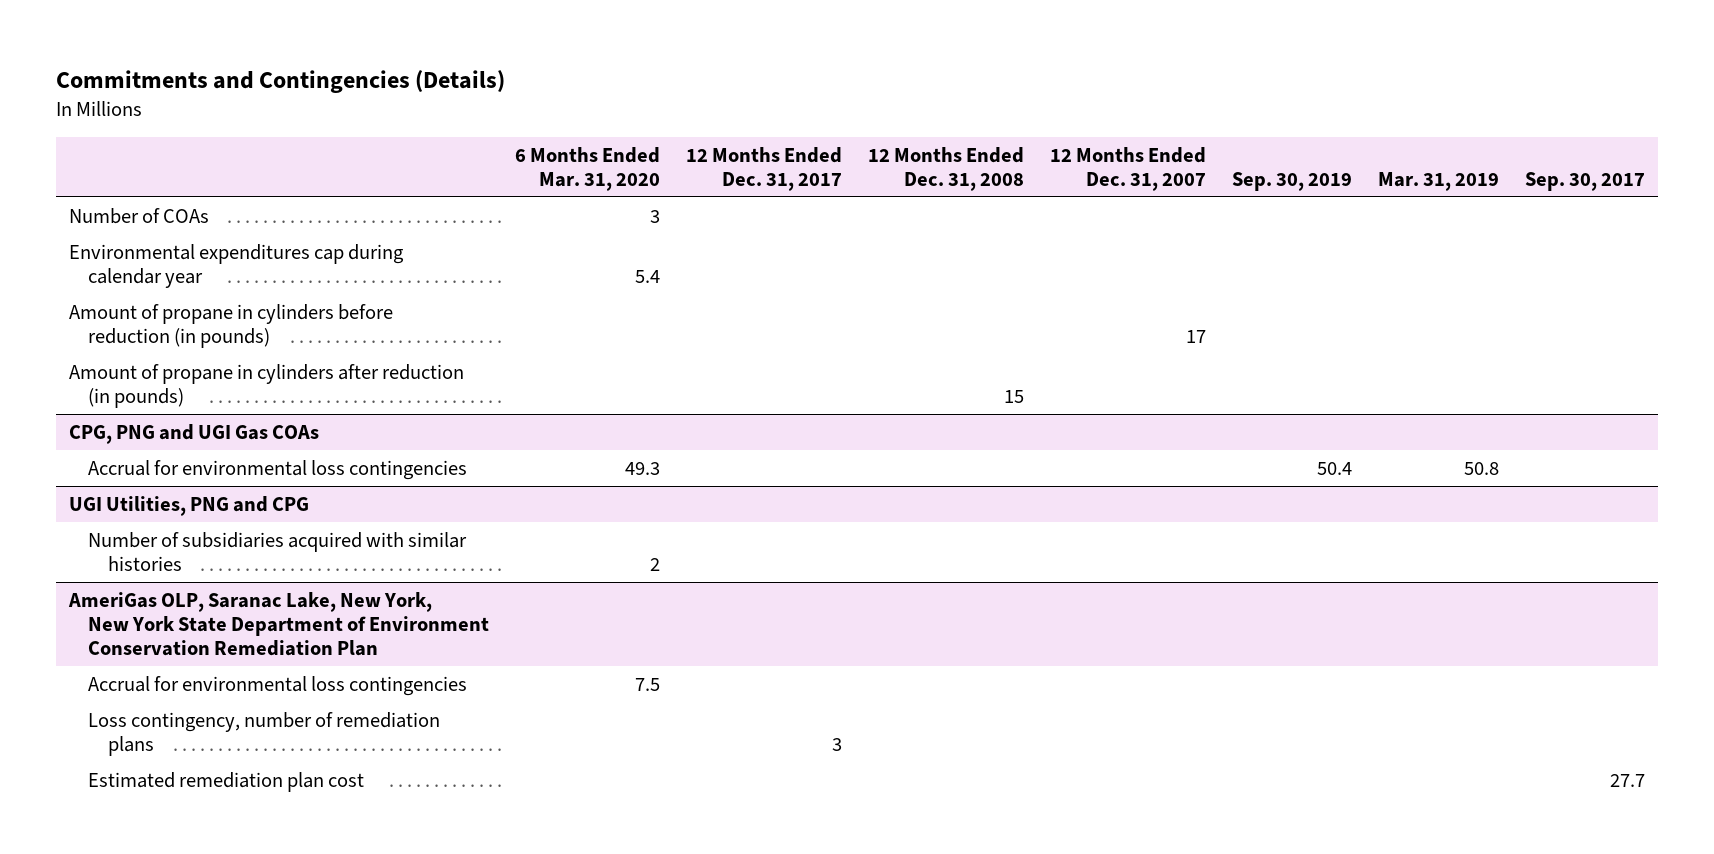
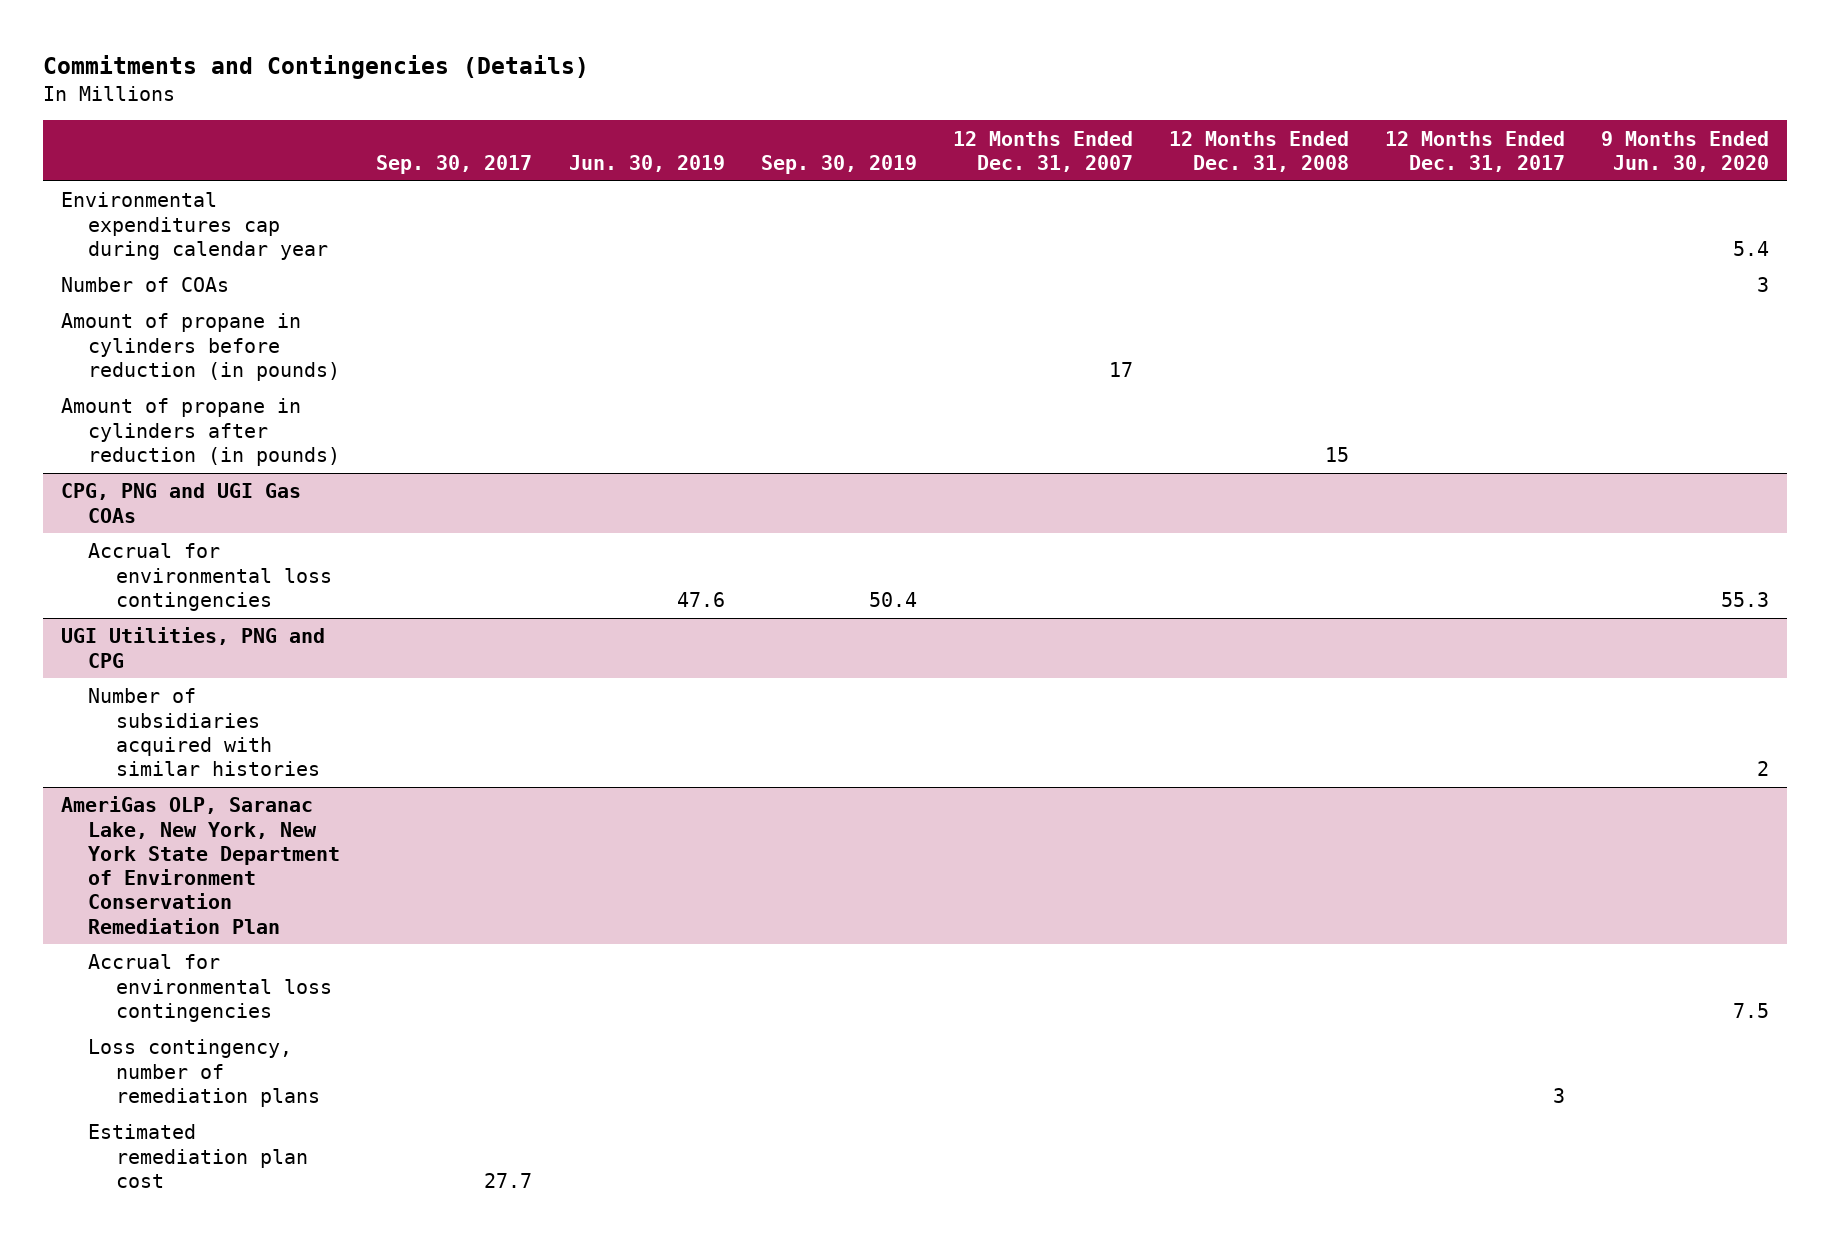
[515,146,661,191] 6 Months Ended Mar. 31, 2020 -> none
[1377,171,1499,191] Mar. 31, 2019 -> none
none -> [568,155,725,173] Jun. 30, 2019
none -> [1601,130,1770,173] 9 Months Ended Jun. 30, 2020
[68,207,209,224] Number of COAs -> [60,277,229,293] Number of COAs

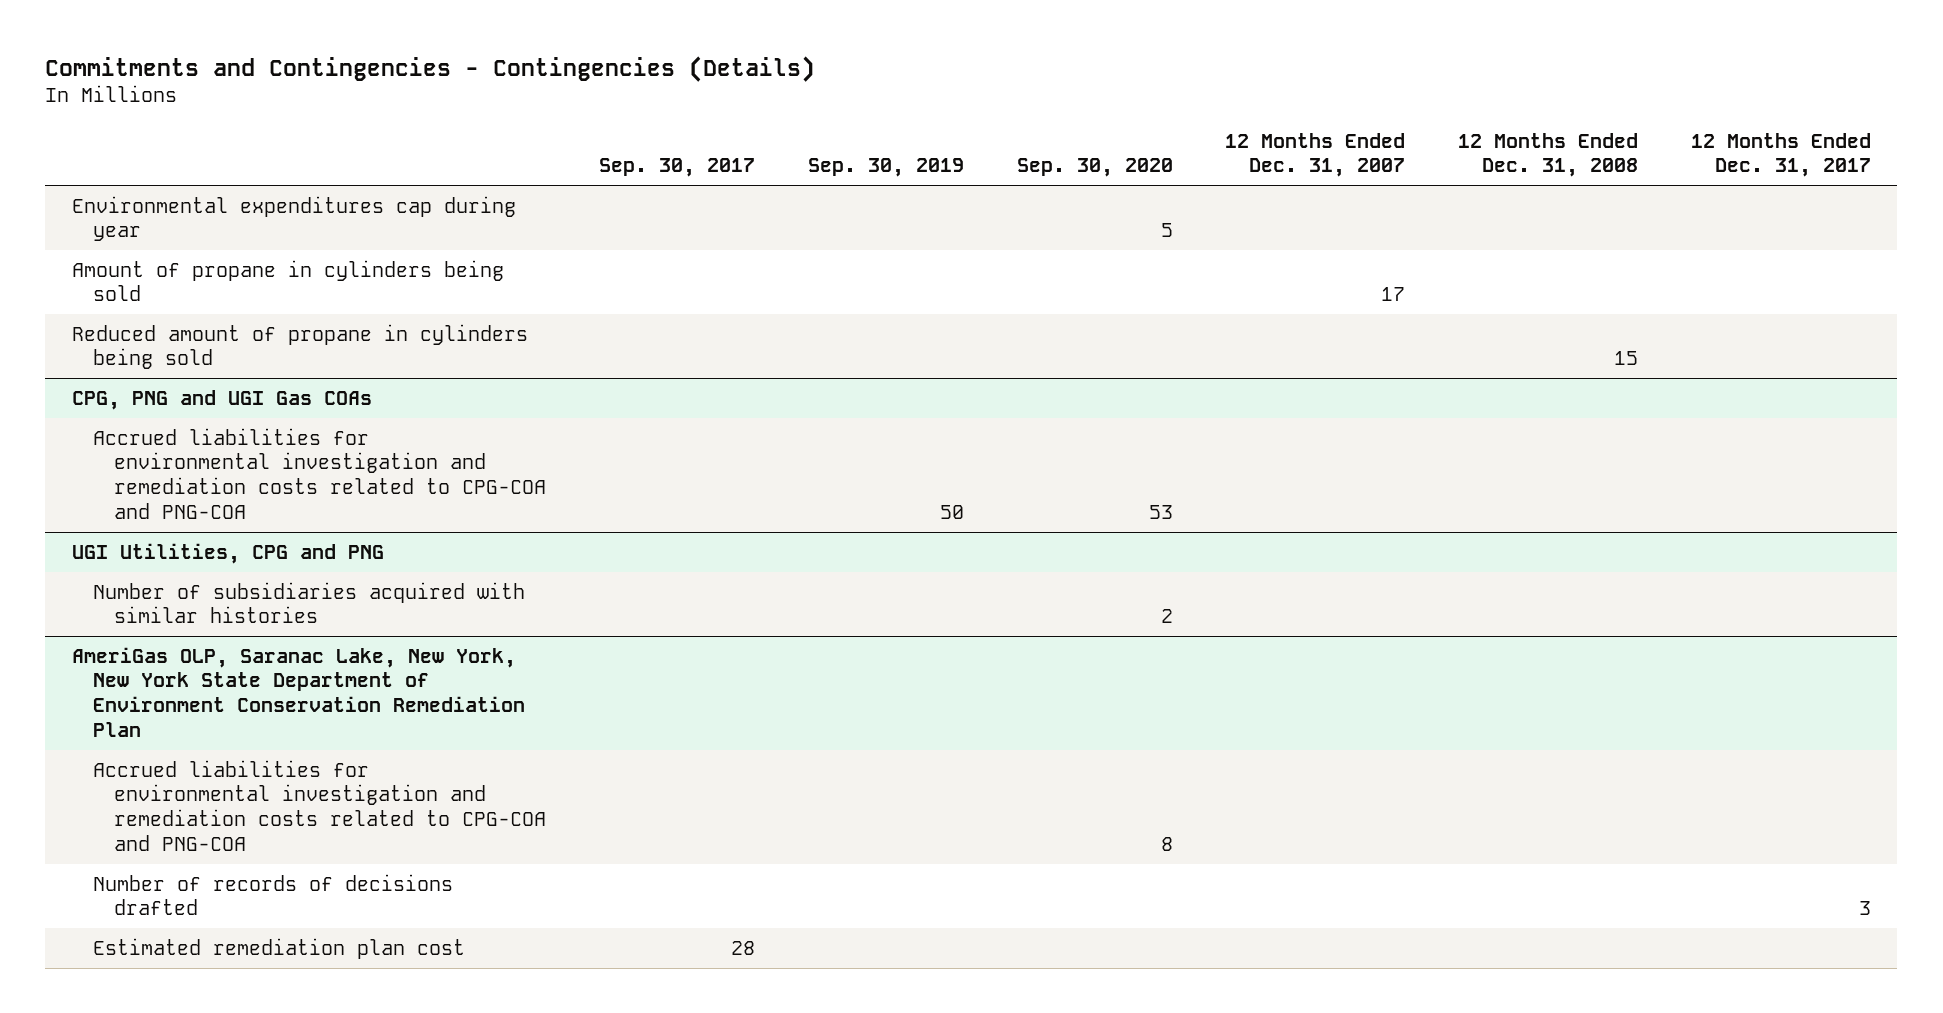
[42,54,589,79] Commitments and Contingencies (Details) -> [45,55,816,82] Commitments and Contingencies - Contingencies (Details)
[568,155,725,173] Jun. 30, 2019 -> none
[1601,130,1770,173] 9 Months Ended Jun. 30, 2020 -> none
none -> [1016,158,1173,178] Sep. 30, 2020
[60,277,229,293] Number of COAs -> none
[60,192,329,260] Environmental expenditures cap during calendar year -> [71,195,516,242] Environmental expenditures cap during year
[60,313,341,381] Amount of propane in cylinders before reduction (in pounds) -> [71,259,504,302] Amount of propane in cylinders being sold
[60,398,341,466] Amount of propane in cylinders after reduction (in pounds) -> [71,323,528,370] Reduced amount of propane in cylinders being sold
[88,543,332,611] Accrual for environmental loss contingencies -> none
none -> [93,427,547,519] Accrued liabilities for environmental investigation and remediation costs related to CPG-COA and PNG-COA
[60,627,325,668] UGI Utilities, PNG and CPG -> [71,542,384,564] UGI Utilities, CPG and PNG
[88,954,332,1022] Accrual for environmental loss contingencies -> [93,759,547,851] Accrued liabilities for environmental investigation and remediation costs related to CPG-COA and PNG-COA
[88,1039,320,1107] Loss contingency, number of remediation plans -> [93,873,454,916] Number of records of decisions drafted
[484,1172,533,1188] 27.7 -> [731,940,756,955] 28

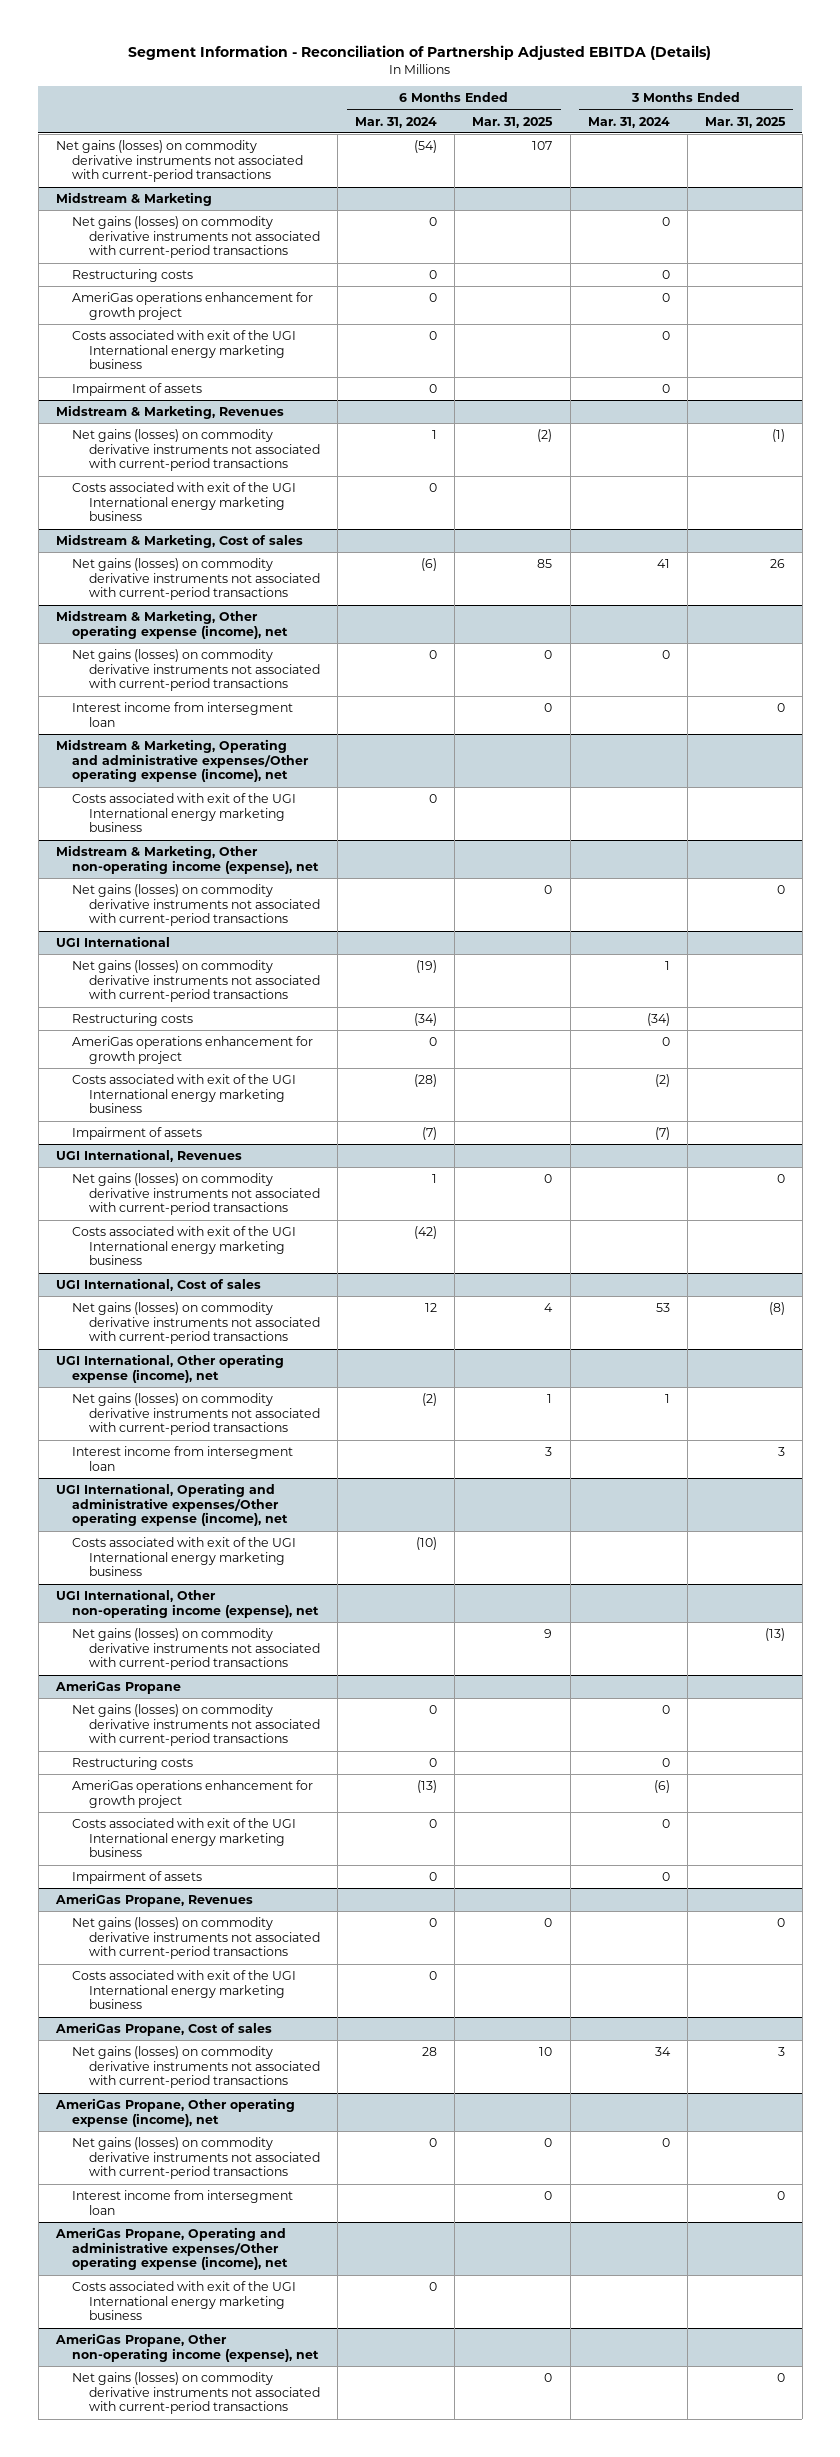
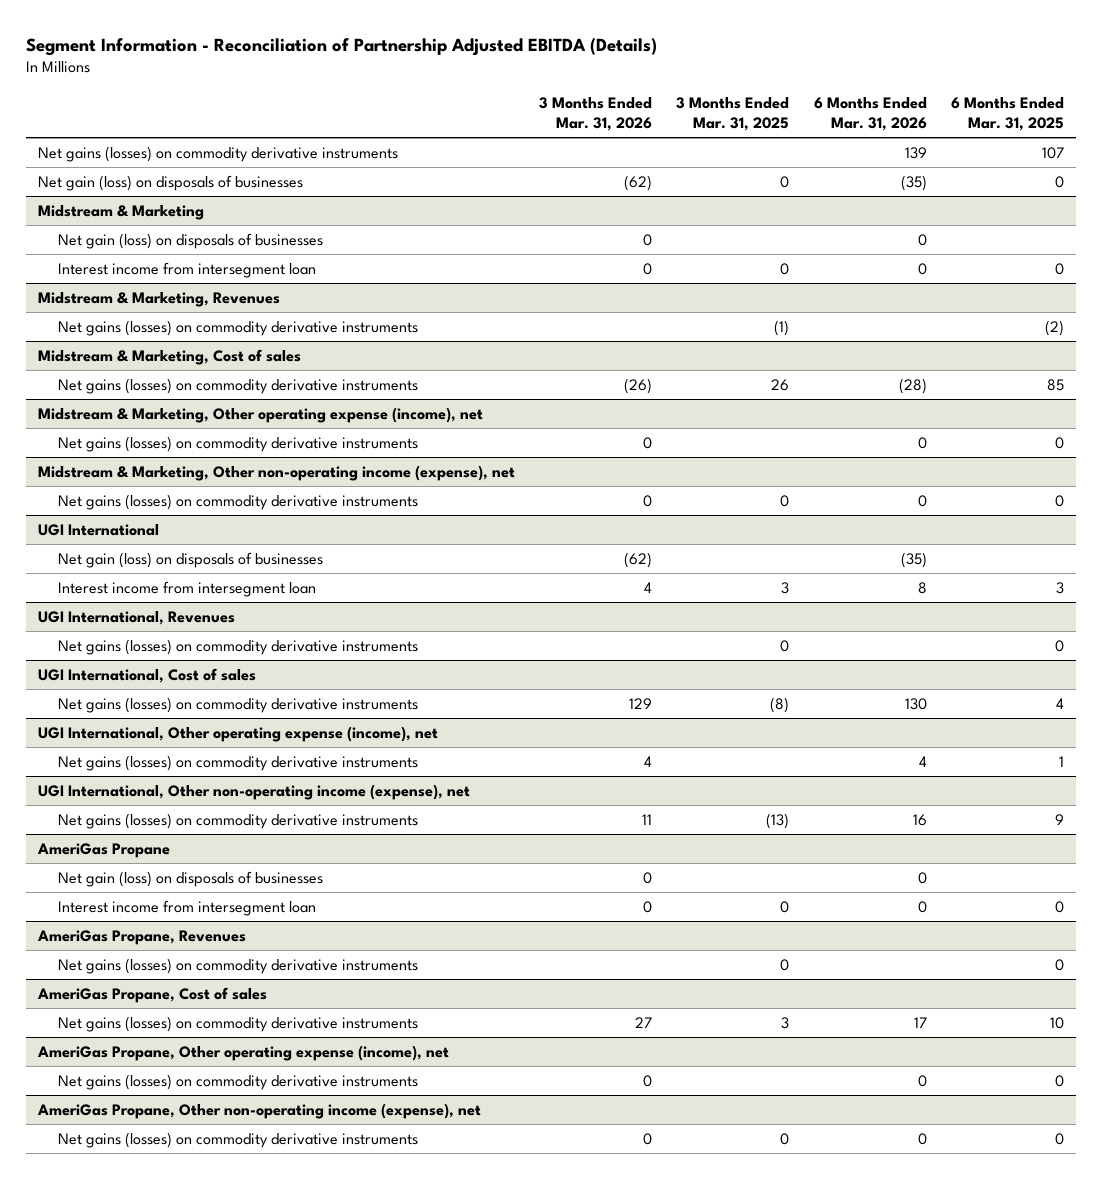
[355,116,438,128] Mar. 31, 2024 -> none
[587,116,670,128] Mar. 31, 2024 -> none
none -> [539,97,653,132] 3 Months Ended Mar. 31, 2026
none -> [813,97,927,132] 6 Months Ended Mar. 31, 2026
[55,139,304,183] Net gains (losses) on commodity derivative instruments not associated with current-period transactions -> [37,145,398,162] Net gains (losses) on commodity derivative instruments
none -> [37,174,303,191] Net gain (loss) on disposals of businesses
[72,215,321,259] Net gains (losses) on commodity derivative instruments not associated with current-period transactions -> none
[72,268,194,282] Restructuring costs -> none
[72,291,314,320] AmeriGas operations enhancement for growth project -> none
[72,329,297,370] Costs associated with exit of the UGI International energy marketing business -> none
[72,382,203,396] Impairment of assets -> none
none -> [58,232,324,249] Net gain (loss) on disposals of businesses
none -> [58,261,317,278] Interest income from intersegment loan
[72,481,297,522] Costs associated with exit of the UGI International energy marketing business -> none
[72,428,321,472] Net gains (losses) on commodity derivative instruments not associated with current-period transactions -> [58,319,419,336] Net gains (losses) on commodity derivative instruments
[72,557,321,601] Net gains (losses) on commodity derivative instruments not associated with current-period transactions -> [58,377,419,394] Net gains (losses) on commodity derivative instruments
[72,701,294,727] Interest income from intersegment loan -> none
[55,738,310,783] Midstream & Marketing, Operating and administrative expenses/Other operating expense (income), net -> none
[72,792,297,833] Costs associated with exit of the UGI International energy marketing business -> none
[72,648,321,692] Net gains (losses) on commodity derivative instruments not associated with current-period transactions -> [58,435,419,452] Net gains (losses) on commodity derivative instruments
[72,883,321,927] Net gains (losses) on commodity derivative instruments not associated with current-period transactions -> [58,493,419,510] Net gains (losses) on commodity derivative instruments
[72,959,321,1003] Net gains (losses) on commodity derivative instruments not associated with current-period transactions -> none
[72,1012,194,1026] Restructuring costs -> none
[72,1035,314,1064] AmeriGas operations enhancement for growth project -> none
[72,1073,297,1114] Costs associated with exit of the UGI International energy marketing business -> none
[72,1126,203,1140] Impairment of assets -> none
none -> [58,551,324,568] Net gain (loss) on disposals of businesses
none -> [58,580,317,597] Interest income from intersegment loan
[72,1225,297,1266] Costs associated with exit of the UGI International energy marketing business -> none
[72,1172,321,1216] Net gains (losses) on commodity derivative instruments not associated with current-period transactions -> [58,638,419,655] Net gains (losses) on commodity derivative instruments
[72,1301,321,1345] Net gains (losses) on commodity derivative instruments not associated with current-period transactions -> [58,696,419,713] Net gains (losses) on commodity derivative instruments
[72,1445,294,1471] Interest income from intersegment loan -> none
[55,1482,289,1527] UGI International, Operating and administrative expenses/Other operating expense (income), net -> none
[72,1536,297,1577] Costs associated with exit of the UGI International energy marketing business -> none
[72,1392,321,1436] Net gains (losses) on commodity derivative instruments not associated with current-period transactions -> [58,754,419,771] Net gains (losses) on commodity derivative instruments
[72,1627,321,1671] Net gains (losses) on commodity derivative instruments not associated with current-period transactions -> [58,812,419,829] Net gains (losses) on commodity derivative instruments
[72,1703,321,1747] Net gains (losses) on commodity derivative instruments not associated with current-period transactions -> none
[72,1756,194,1770] Restructuring costs -> none
[72,1779,314,1808] AmeriGas operations enhancement for growth project -> none
[72,1817,297,1858] Costs associated with exit of the UGI International energy marketing business -> none
[72,1870,203,1884] Impairment of assets -> none
none -> [58,870,324,887] Net gain (loss) on disposals of businesses
none -> [58,899,317,916] Interest income from intersegment loan
[72,1969,297,2010] Costs associated with exit of the UGI International energy marketing business -> none
[72,1916,321,1960] Net gains (losses) on commodity derivative instruments not associated with current-period transactions -> [58,957,419,974] Net gains (losses) on commodity derivative instruments
[72,2045,321,2089] Net gains (losses) on commodity derivative instruments not associated with current-period transactions -> [58,1015,419,1032] Net gains (losses) on commodity derivative instruments
[72,2189,294,2215] Interest income from intersegment loan -> none
[54,2226,289,2271] AmeriGas Propane, Operating and administrative expenses/Other operating expense (income), net -> none
[72,2280,297,2321] Costs associated with exit of the UGI International energy marketing business -> none
[72,2136,321,2180] Net gains (losses) on commodity derivative instruments not associated with current-period transactions -> [58,1073,419,1090] Net gains (losses) on commodity derivative instruments
[72,2371,321,2415] Net gains (losses) on commodity derivative instruments not associated with current-period transactions -> [58,1131,419,1148] Net gains (losses) on commodity derivative instruments

